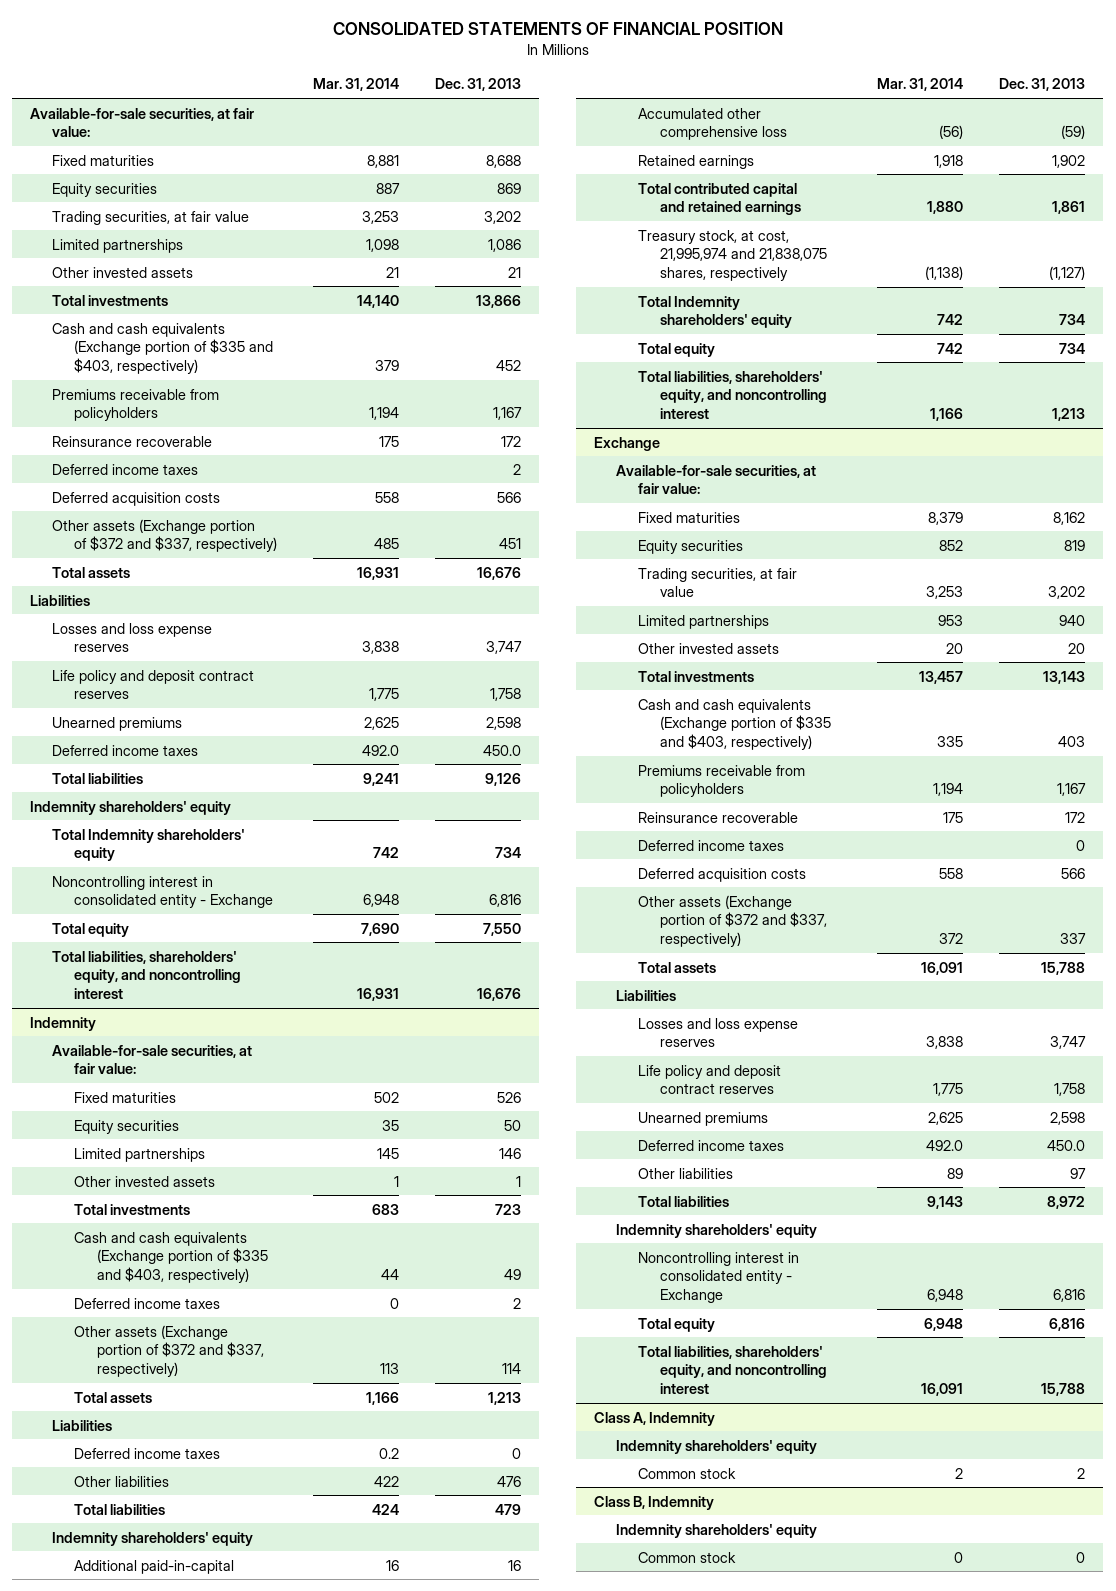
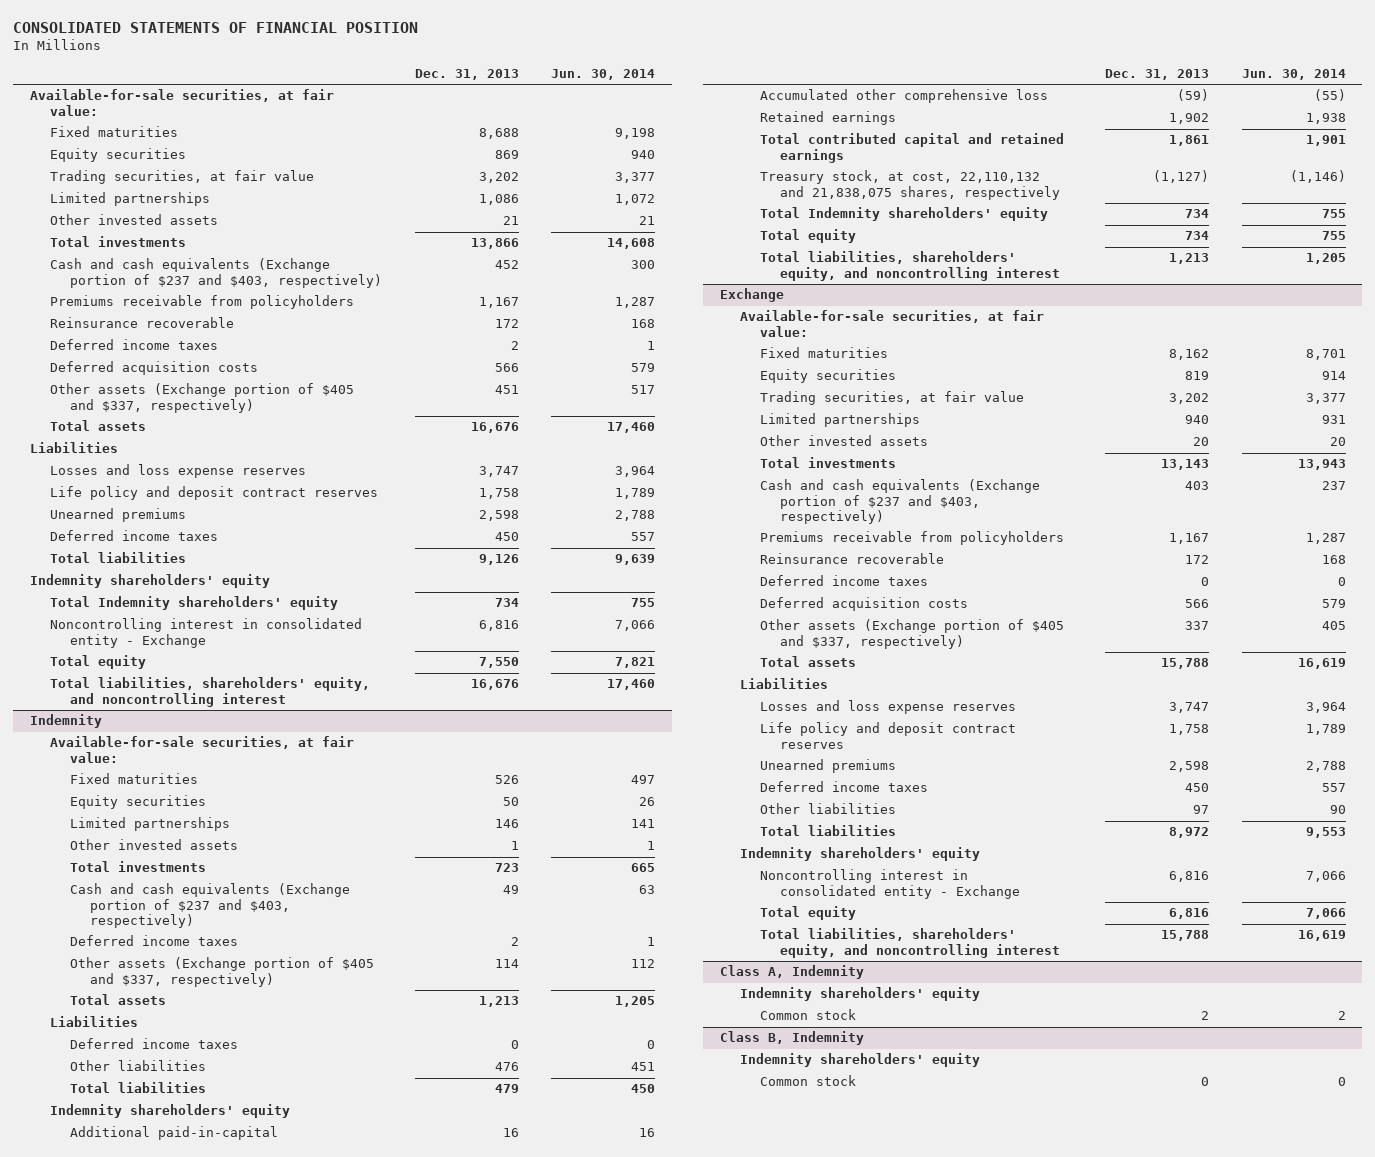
[313,78,400,92] Mar. 31, 2014 -> none
none -> [551,69,656,81] Jun. 30, 2014
[52,322,274,375] Cash and cash equivalents (Exchange portion of $335 and $403, respectively) -> [49,258,382,288] Cash and cash equivalents (Exchange portion of $237 and $403, respectively)
[52,518,278,553] Other assets (Exchange portion of $372 and $337, respectively) -> [49,383,354,413] Other assets (Exchange portion of $405 and $337, respectively)
[483,744,522,756] 450.0 -> [494,532,519,542] 450
[74,1231,268,1284] Cash and cash equivalents (Exchange portion of $335 and $403, respectively) -> [69,883,350,928] Cash and cash equivalents (Exchange portion of $237 and $403, respectively)
[74,1324,264,1378] Other assets (Exchange portion of $372 and $337, respectively) -> [69,957,374,987] Other assets (Exchange portion of $405 and $337, respectively)
[638,229,828,282] Treasury stock, at cost, 21,995,974 and 21,838,075 shares, respectively -> [760,170,1061,200] Treasury stock, at cost, 22,110,132 and 21,838,075 shares, respectively
[638,698,832,751] Cash and cash equivalents (Exchange portion of $335 and $403, respectively) -> [760,479,1041,524] Cash and cash equivalents (Exchange portion of $237 and $403, respectively)
[638,894,828,948] Other assets (Exchange portion of $372 and $337, respectively) -> [760,619,1065,649] Other assets (Exchange portion of $405 and $337, respectively)
[1047,1139,1086,1151] 450.0 -> [1184,783,1209,793] 450

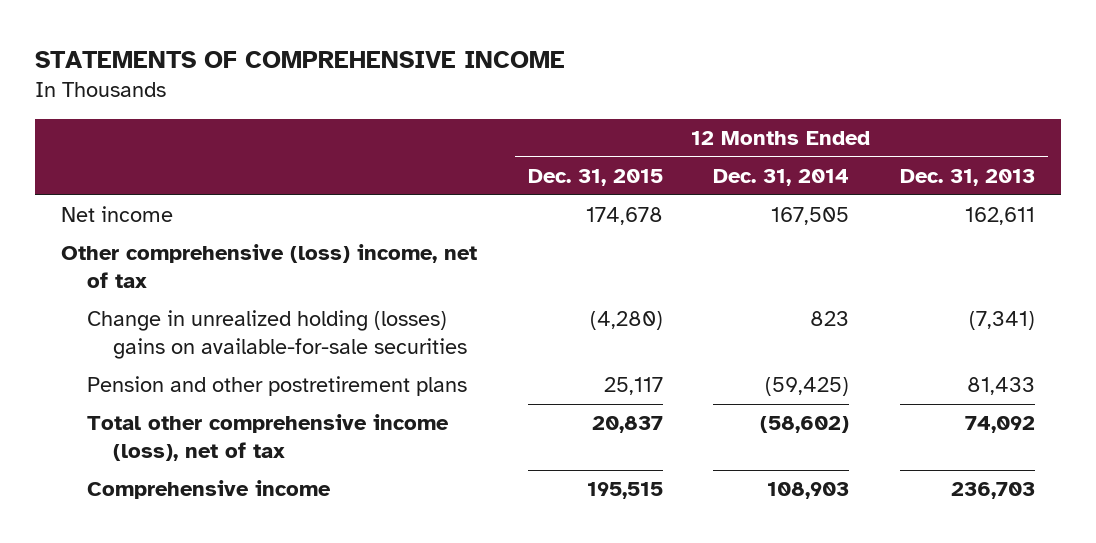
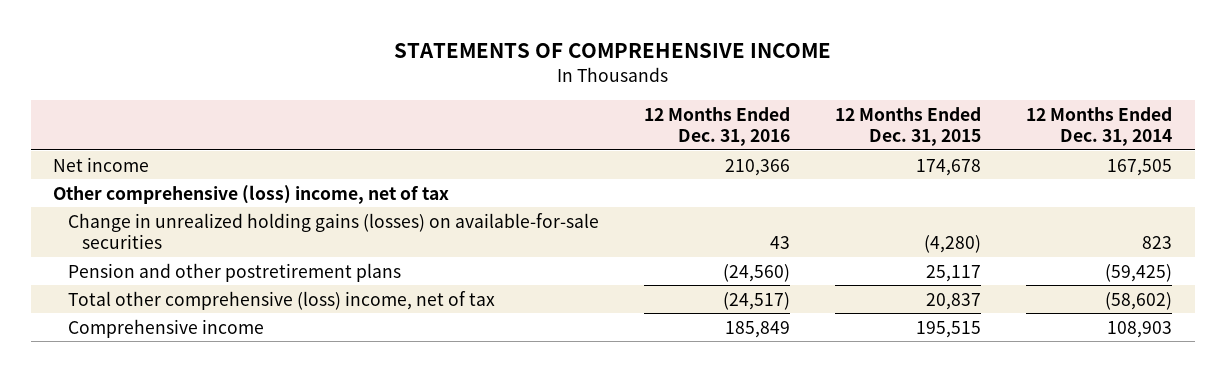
[900,169,1036,187] Dec. 31, 2013 -> none
none -> [644,106,791,146] 12 Months Ended Dec. 31, 2016
[86,310,467,359] Change in unrealized holding (losses) gains on available-for-sale securities -> [67,212,599,249] Change in unrealized holding gains (losses) on available-for-sale securities
[86,414,449,461] Total other comprehensive income (loss), net of tax -> [67,290,495,310] Total other comprehensive (loss) income, net of tax

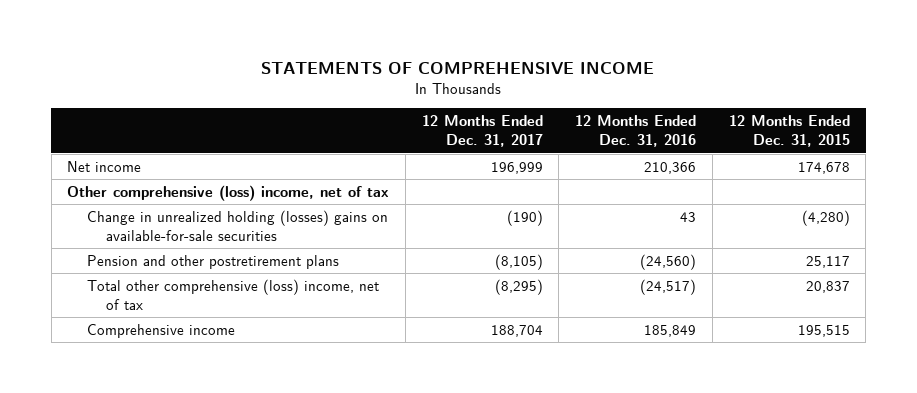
[1026,106,1173,146] 12 Months Ended Dec. 31, 2014 -> none
none -> [421,115,543,148] 12 Months Ended Dec. 31, 2017
[67,212,599,249] Change in unrealized holding gains (losses) on available-for-sale securities -> [86,209,388,241] Change in unrealized holding (losses) gains on available-for-sale securities

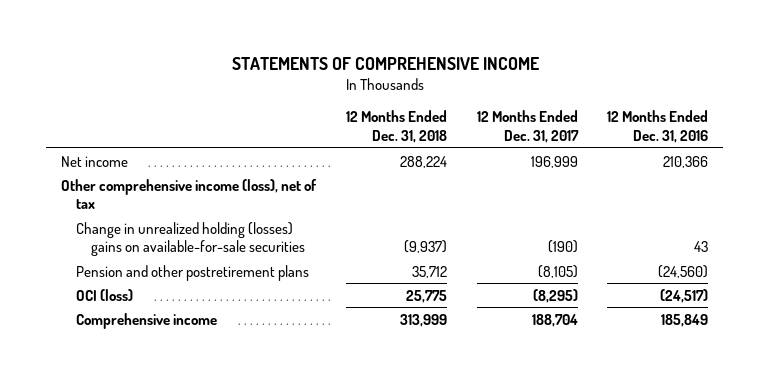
[728,115,850,148] 12 Months Ended Dec. 31, 2015 -> none
none -> [345,110,447,144] 12 Months Ended Dec. 31, 2018
[67,184,390,201] Other comprehensive (loss) income, net of tax -> [61,178,318,210] Other comprehensive income (loss), net of tax
[86,278,379,310] Total other comprehensive (loss) income, net of tax -> [76,288,134,301] OCI (loss)

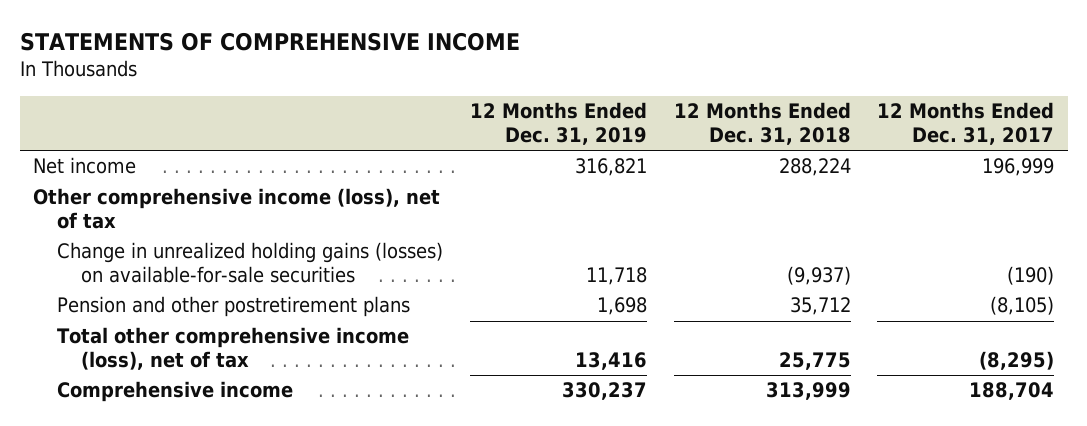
[607,110,709,144] 12 Months Ended Dec. 31, 2016 -> none
none -> [469,102,647,145] 12 Months Ended Dec. 31, 2019
[76,221,306,257] Change in unrealized holding (losses) gains on available-for-sale securities -> [57,242,444,283] Change in unrealized holding gains (losses) on available-for-sale securities
[76,288,134,301] OCI (loss) -> [57,327,410,370] Total other comprehensive income (loss), net of tax

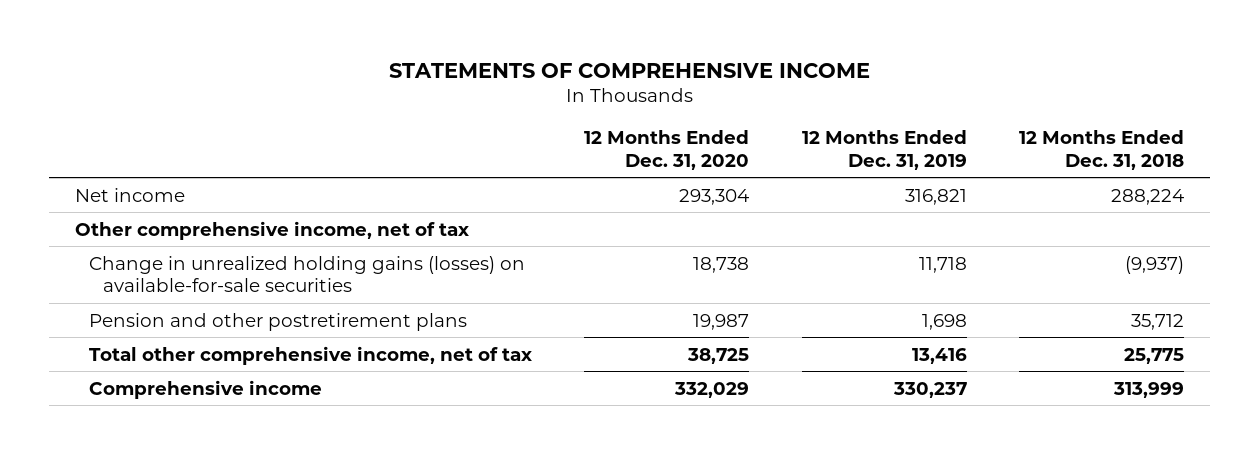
[877,102,1055,145] 12 Months Ended Dec. 31, 2017 -> none
none -> [584,130,750,170] 12 Months Ended Dec. 31, 2020
[32,188,440,229] Other comprehensive income (loss), net of tax -> [75,220,470,240] Other comprehensive income, net of tax
[57,327,410,370] Total other comprehensive income (loss), net of tax -> [89,345,533,365] Total other comprehensive income, net of tax

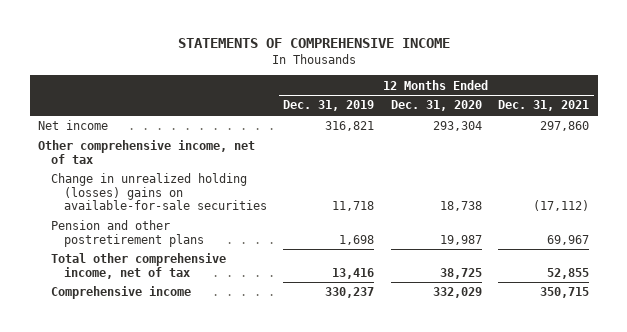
[1019,130,1185,170] 12 Months Ended Dec. 31, 2018 -> none
none -> [498,100,590,112] Dec. 31, 2021
[89,255,526,292] Change in unrealized holding gains (losses) on available-for-sale securities -> [50,173,267,211] Change in unrealized holding (losses) gains on available-for-sale securities

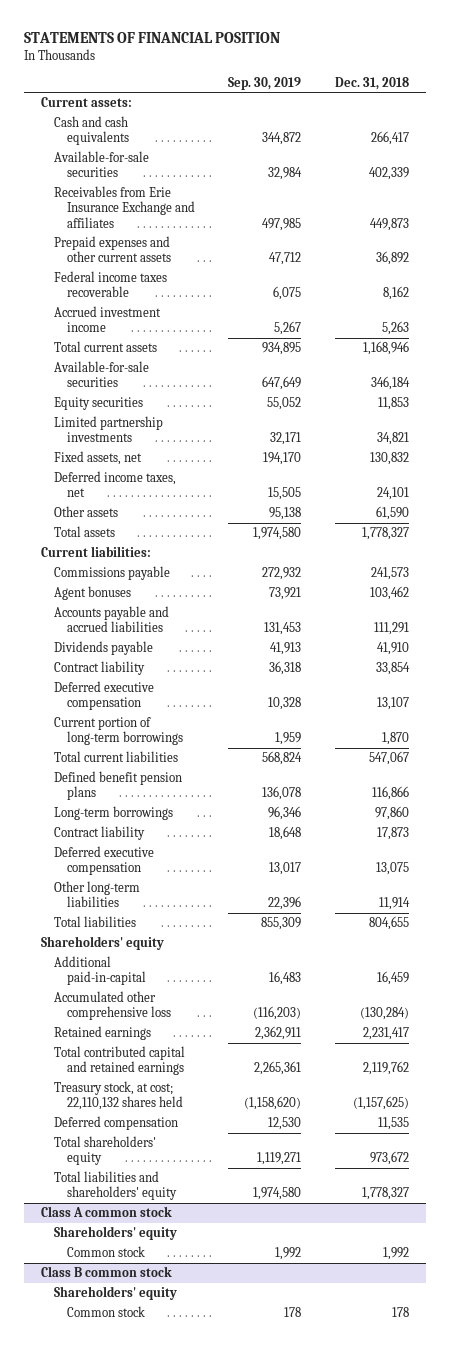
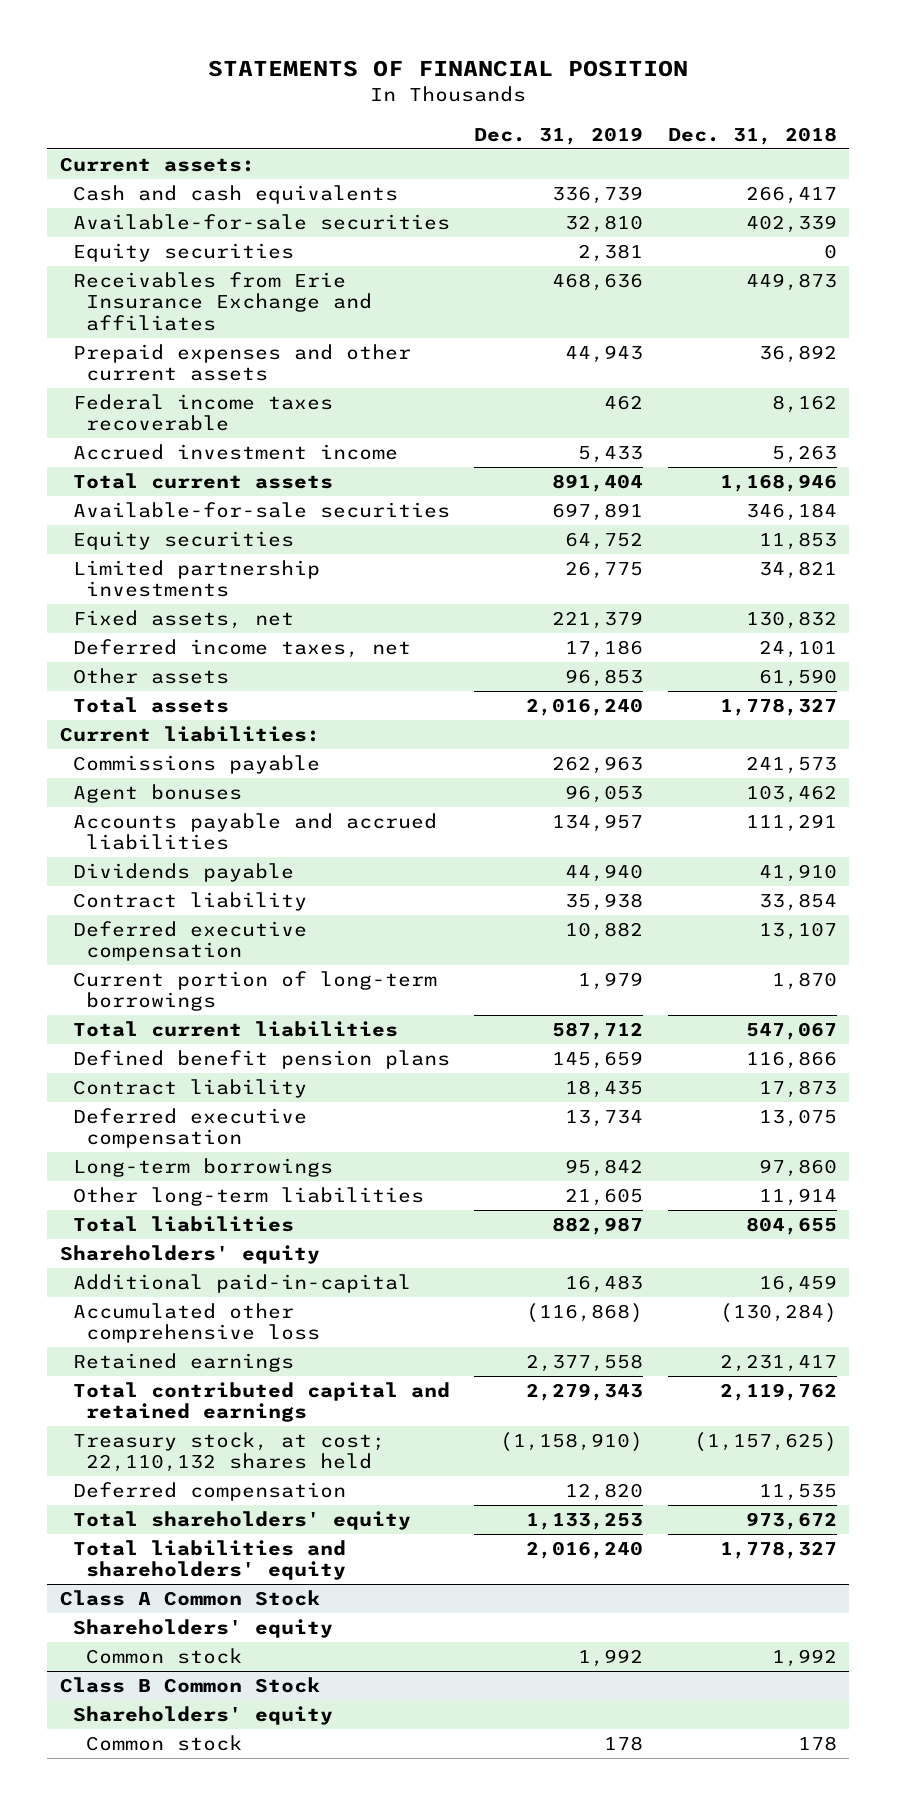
[228,76,302,90] Sep. 30, 2019 -> none
none -> [474,126,644,145] Dec. 31, 2019
none -> [72,242,294,262] Equity securities
[53,806,173,821] Long-term borrowings -> [72,1157,333,1177] Long-term borrowings
[40,1206,172,1218] Class A common stock -> [59,1589,320,1606] Class A Common Stock
[40,1266,172,1278] Class B common stock -> [59,1676,320,1693] Class B Common Stock

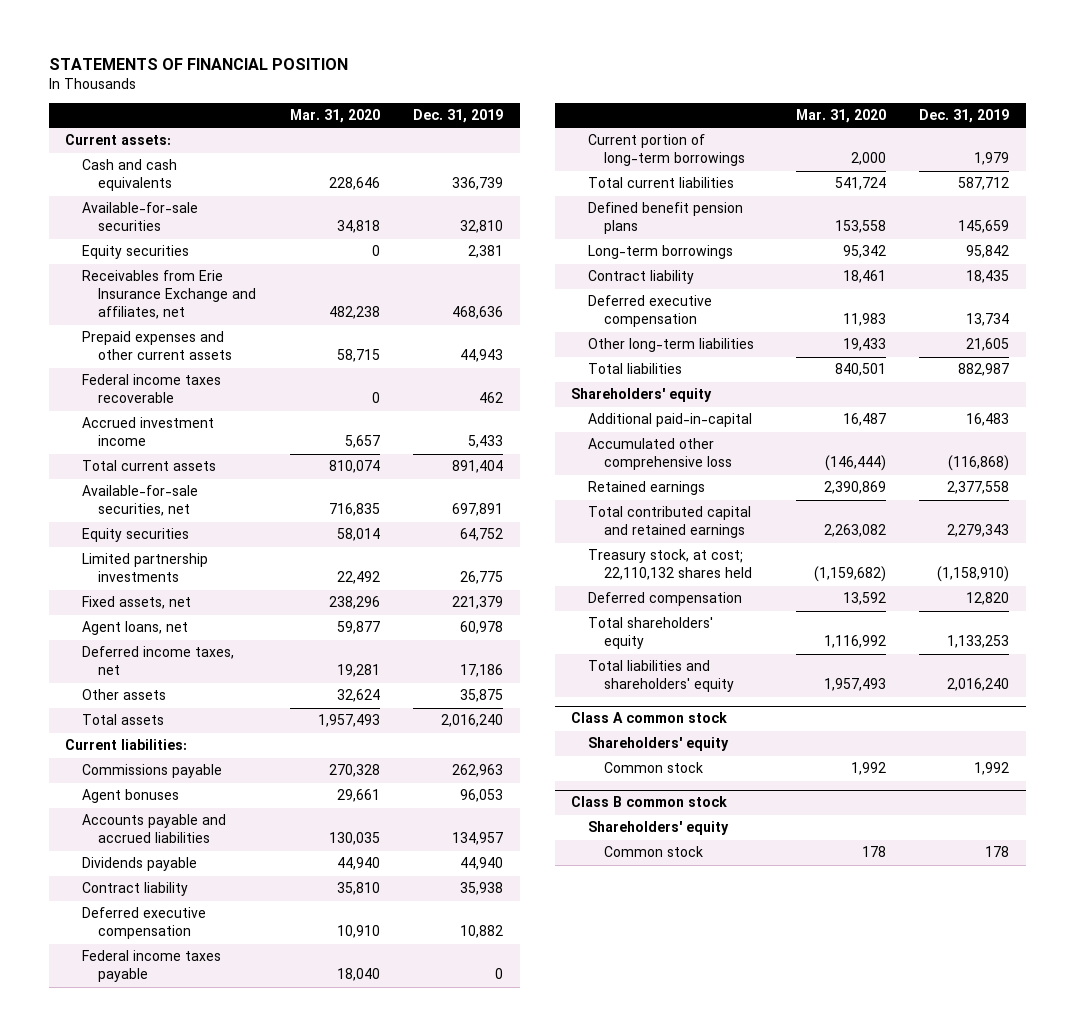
[668,126,838,145] Dec. 31, 2018 -> none
none -> [289,109,380,124] Mar. 31, 2020
[72,271,372,332] Receivables from Erie Insurance Exchange and affiliates -> [81,270,257,320] Receivables from Erie Insurance Exchange and affiliates, net
[72,501,450,518] Available-for-sale securities -> [81,485,198,517] Available-for-sale securities, net
none -> [81,621,188,636] Agent loans, net
[565,668,644,687] 96,853 -> [460,689,504,703] 35,875
none -> [81,950,221,983] Federal income taxes payable
[72,1157,333,1177] Long-term borrowings -> [587,245,733,260] Long-term borrowings
[59,1589,320,1606] Class A Common Stock -> [571,712,728,724] Class A common stock
[59,1676,320,1693] Class B Common Stock -> [571,796,728,808] Class B common stock

